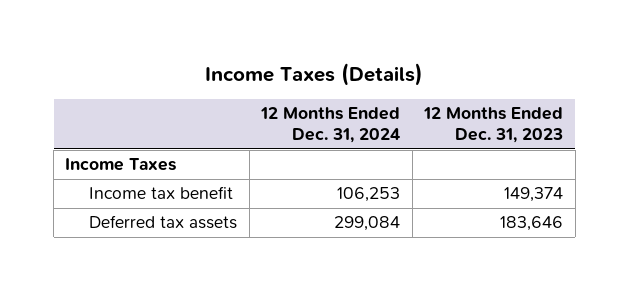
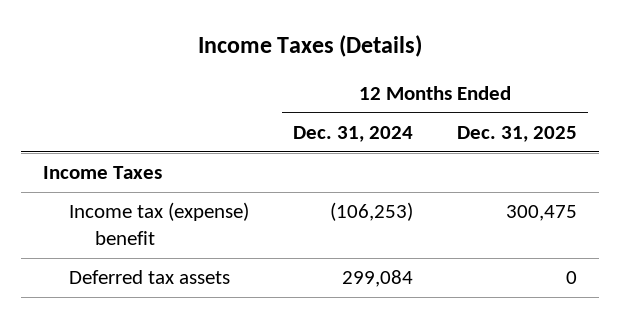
[423,107,564,144] 12 Months Ended Dec. 31, 2023 -> none
none -> [456,125,577,142] Dec. 31, 2025
[89,186,234,200] Income tax benefit -> [68,202,249,245] Income tax (expense) benefit
[337,187,401,203] 106,253 -> [329,202,413,222] (106,253)

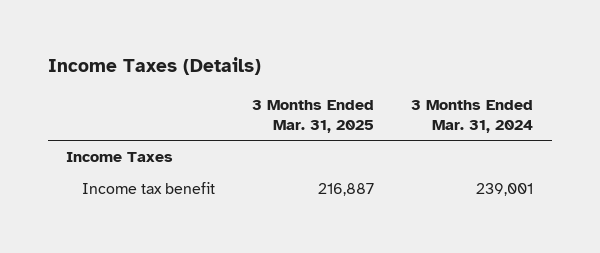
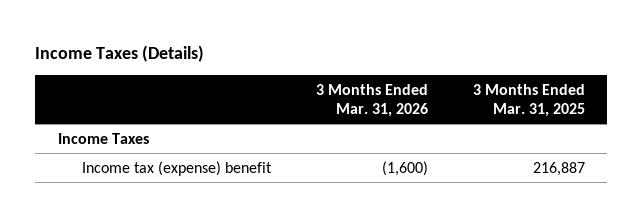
[411,99,534,133] 3 Months Ended Mar. 31, 2024 -> none
none -> [315,83,428,117] 3 Months Ended Mar. 31, 2026
[81,182,215,195] Income tax benefit -> [81,160,272,176] Income tax (expense) benefit

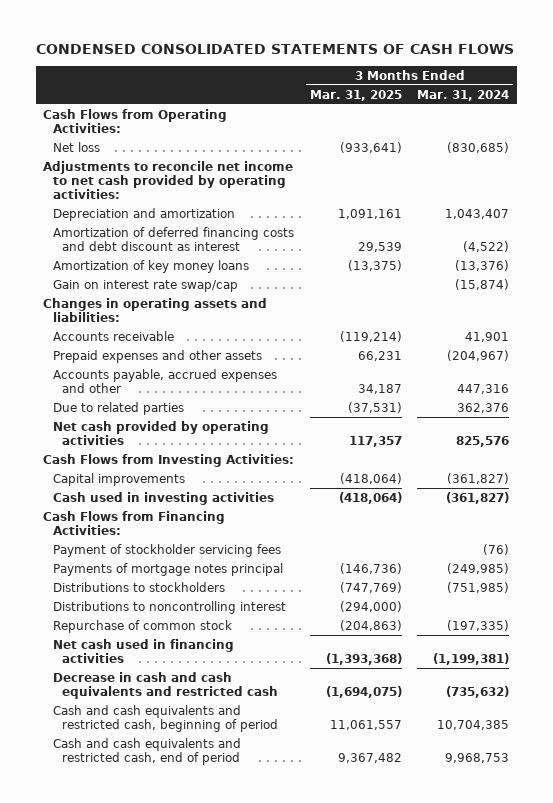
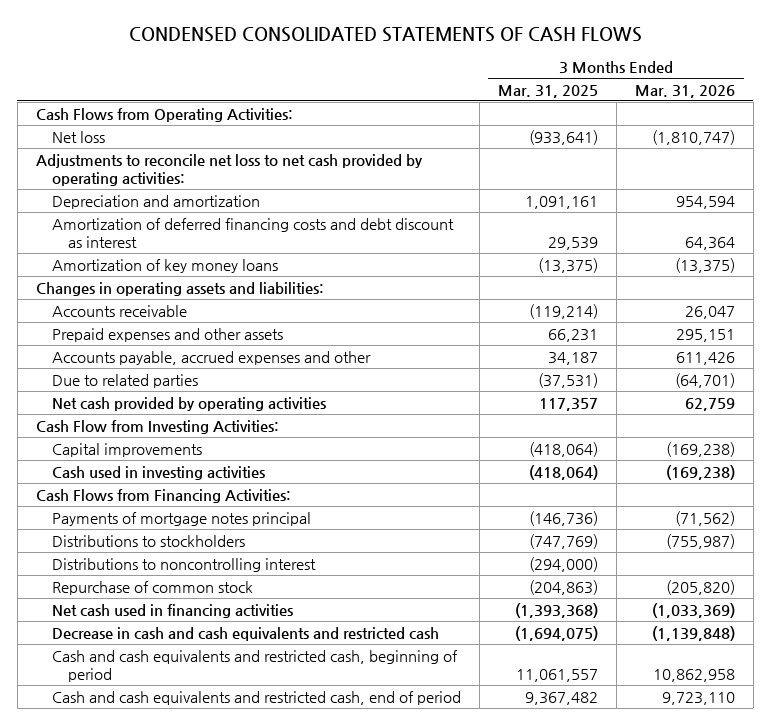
[417,89,510,101] Mar. 31, 2024 -> none
none -> [634,84,735,98] Mar. 31, 2026
[43,160,294,199] Adjustments to reconcile net income to net cash provided by operating activities: -> [35,153,423,187] Adjustments to reconcile net loss to net cash provided by operating activities:
[52,279,238,292] Gain on interest rate swap/cap -> none
[43,453,295,467] Cash Flows from Investing Activities: -> [35,419,279,434] Cash Flow from Investing Activities:
[52,543,281,557] Payment of stockholder servicing fees -> none

